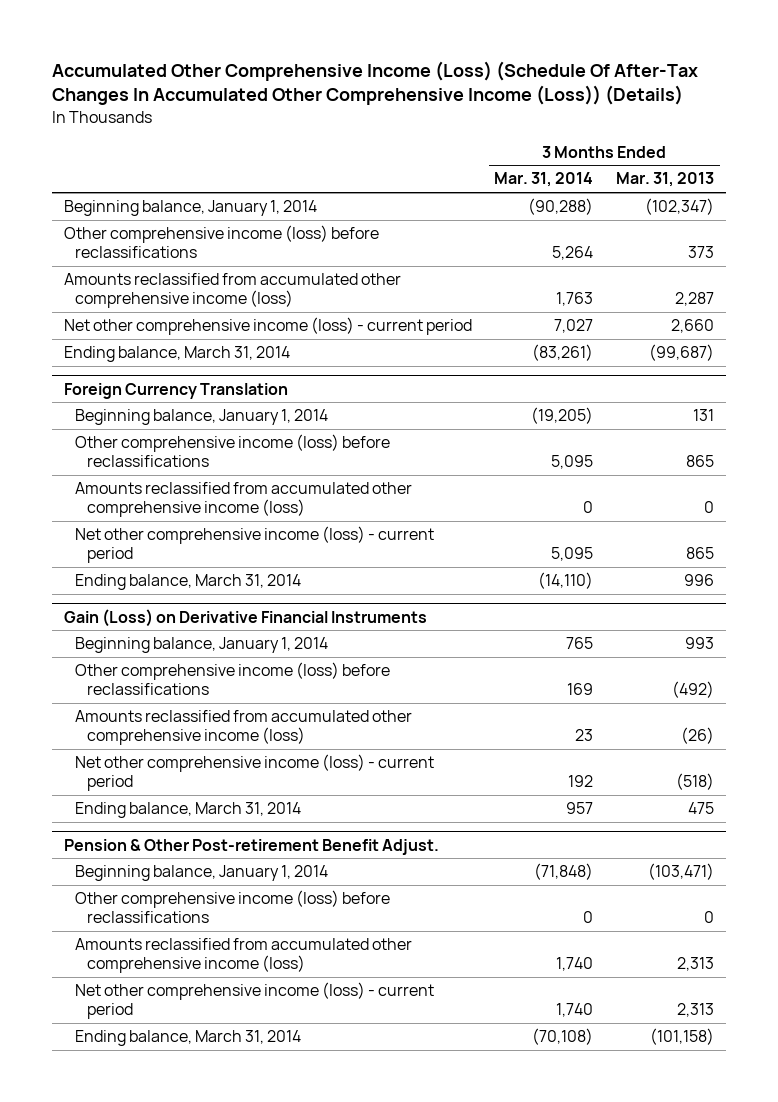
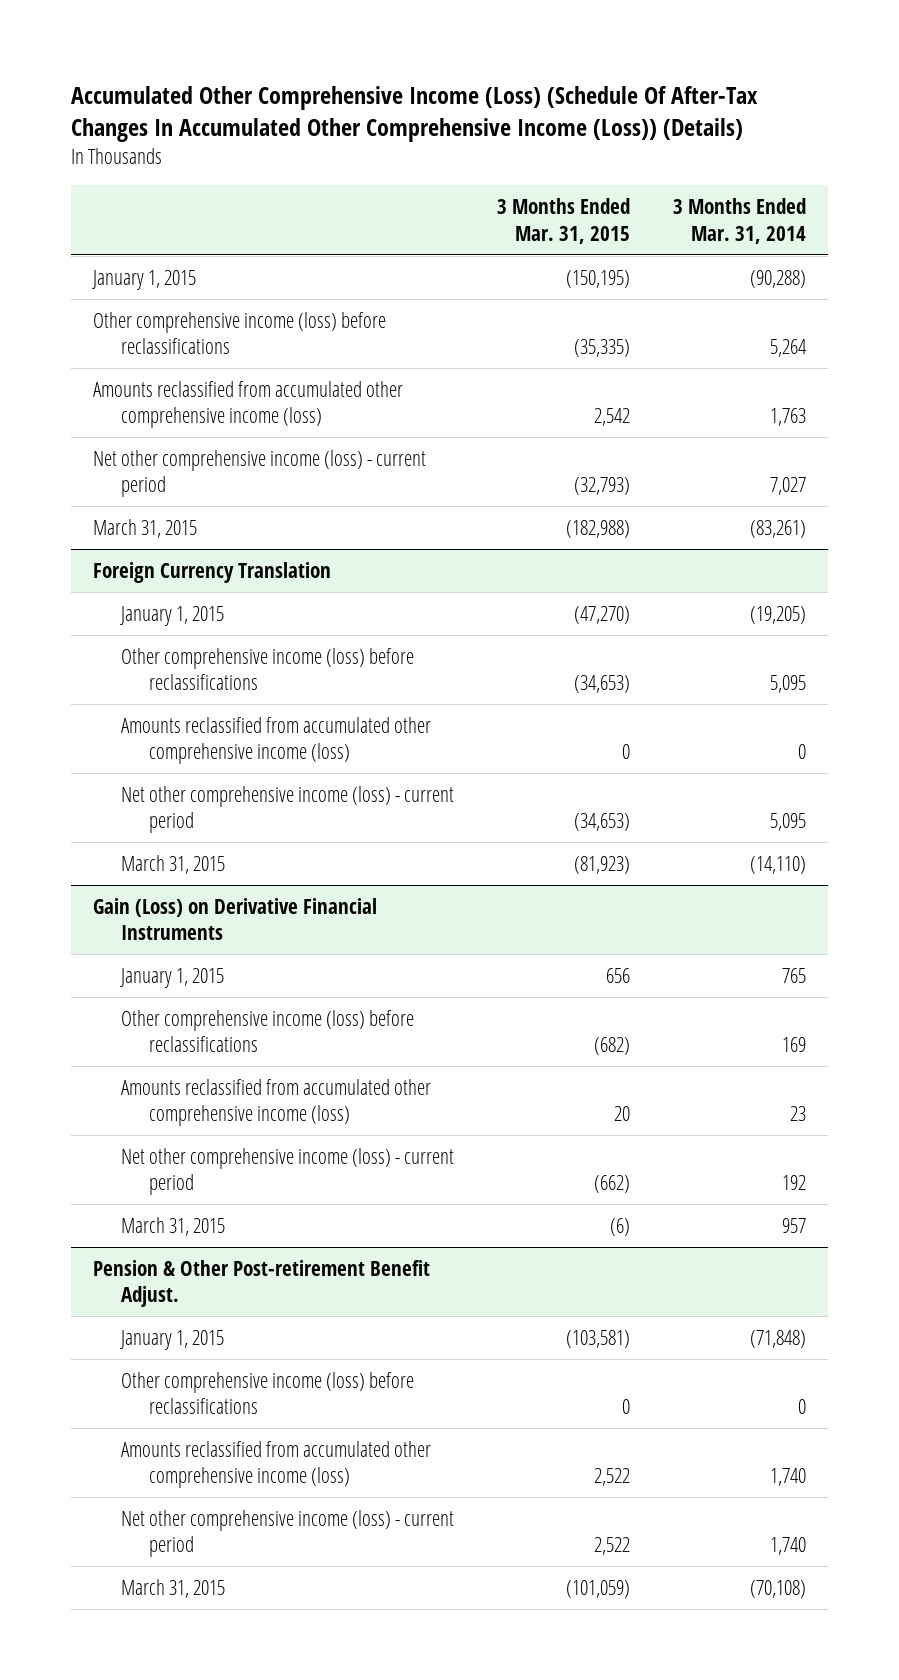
[616,172,715,188] Mar. 31, 2013 -> none
none -> [496,198,630,244] 3 Months Ended Mar. 31, 2015
[63,200,317,217] Beginning balance, January 1, 2014 -> [91,269,196,290] January 1, 2015
[63,346,290,363] Ending balance, March 31, 2014 -> [92,518,197,538] March 31, 2015
[75,409,329,426] Beginning balance, January 1, 2014 -> [119,605,224,626] January 1, 2015
[75,574,302,591] Ending balance, March 31, 2014 -> [120,854,225,874] March 31, 2015
[75,637,329,654] Beginning balance, January 1, 2014 -> [119,967,224,988] January 1, 2015
[75,802,302,819] Ending balance, March 31, 2014 -> [120,1216,225,1236] March 31, 2015
[75,865,329,882] Beginning balance, January 1, 2014 -> [119,1329,224,1350] January 1, 2015
[75,1030,302,1047] Ending balance, March 31, 2014 -> [120,1578,225,1598] March 31, 2015

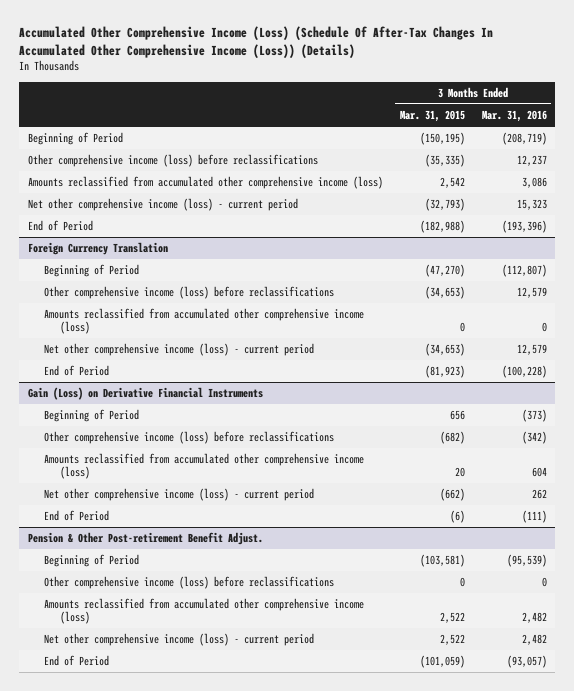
[673,198,807,244] 3 Months Ended Mar. 31, 2014 -> none
none -> [481,109,547,122] Mar. 31, 2016
[91,269,196,290] January 1, 2015 -> [27,132,123,146] Beginning of Period
[92,518,197,538] March 31, 2015 -> [27,220,93,232] End of Period
[119,605,224,626] January 1, 2015 -> [44,264,140,278] Beginning of Period
[120,854,225,874] March 31, 2015 -> [44,365,110,377] End of Period
[119,967,224,988] January 1, 2015 -> [44,409,140,423] Beginning of Period
[120,1216,225,1236] March 31, 2015 -> [44,510,110,522] End of Period
[119,1329,224,1350] January 1, 2015 -> [44,554,140,568] Beginning of Period
[120,1578,225,1598] March 31, 2015 -> [44,655,110,667] End of Period

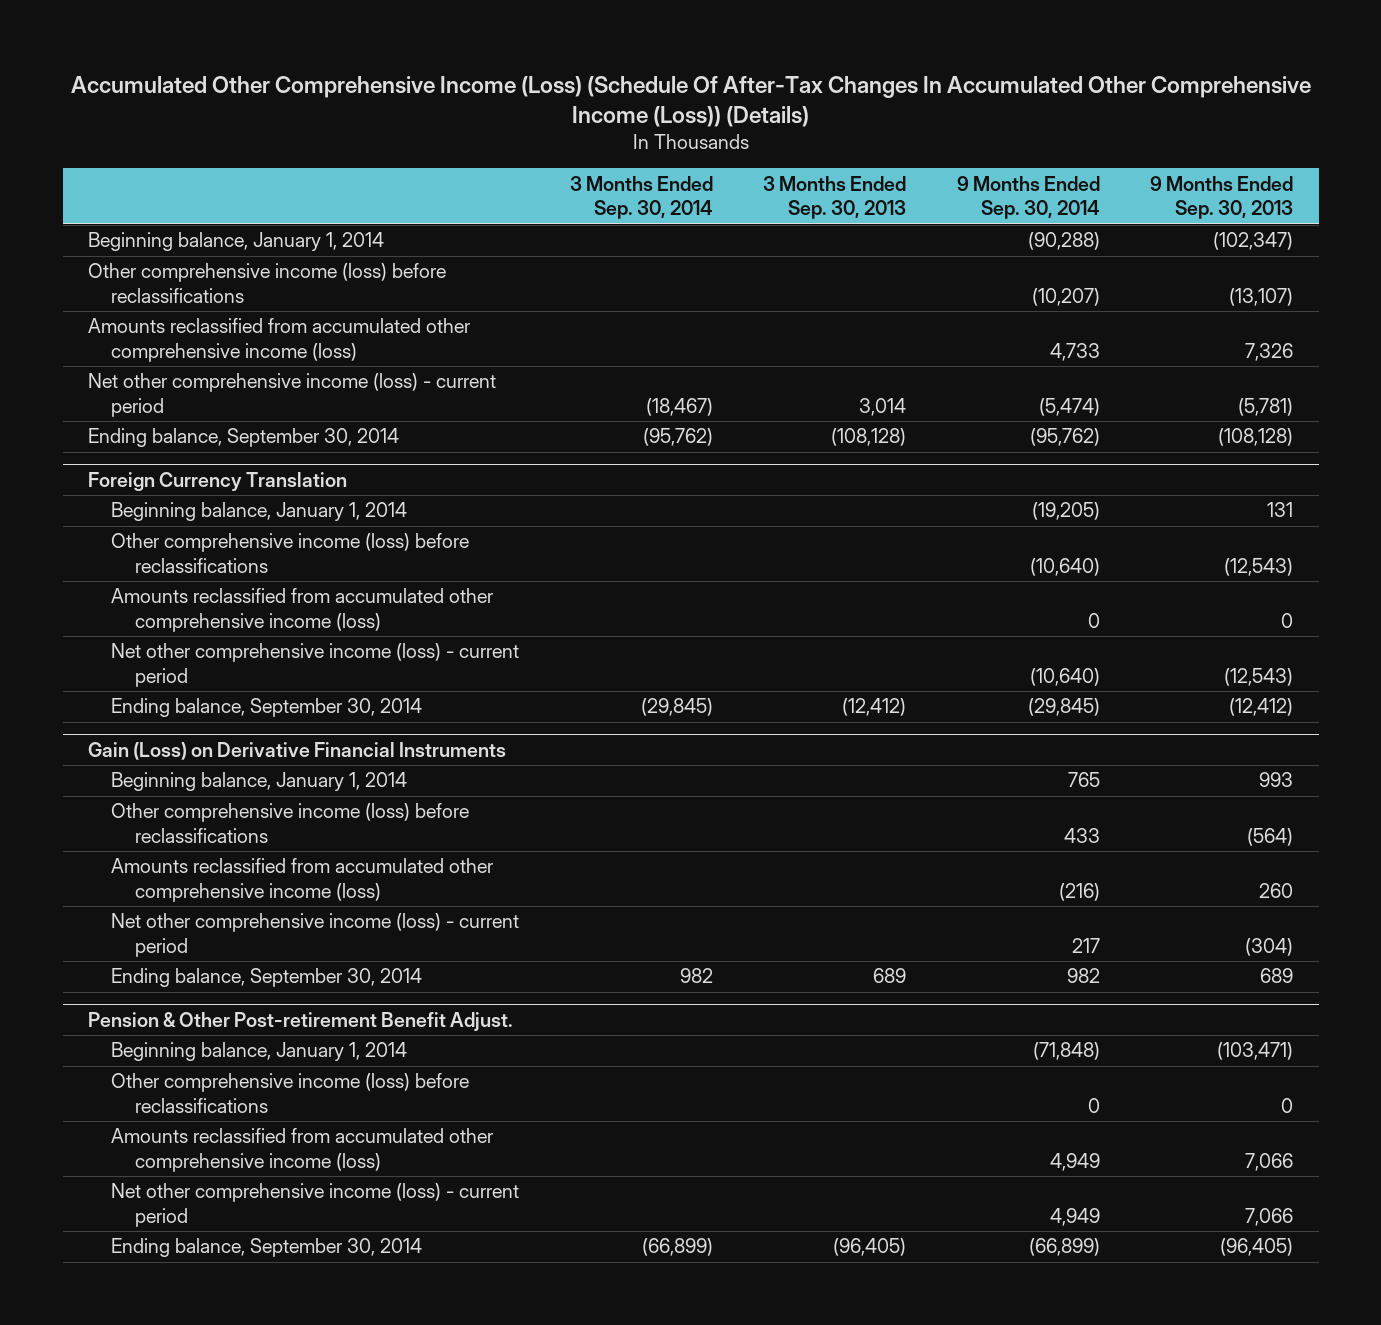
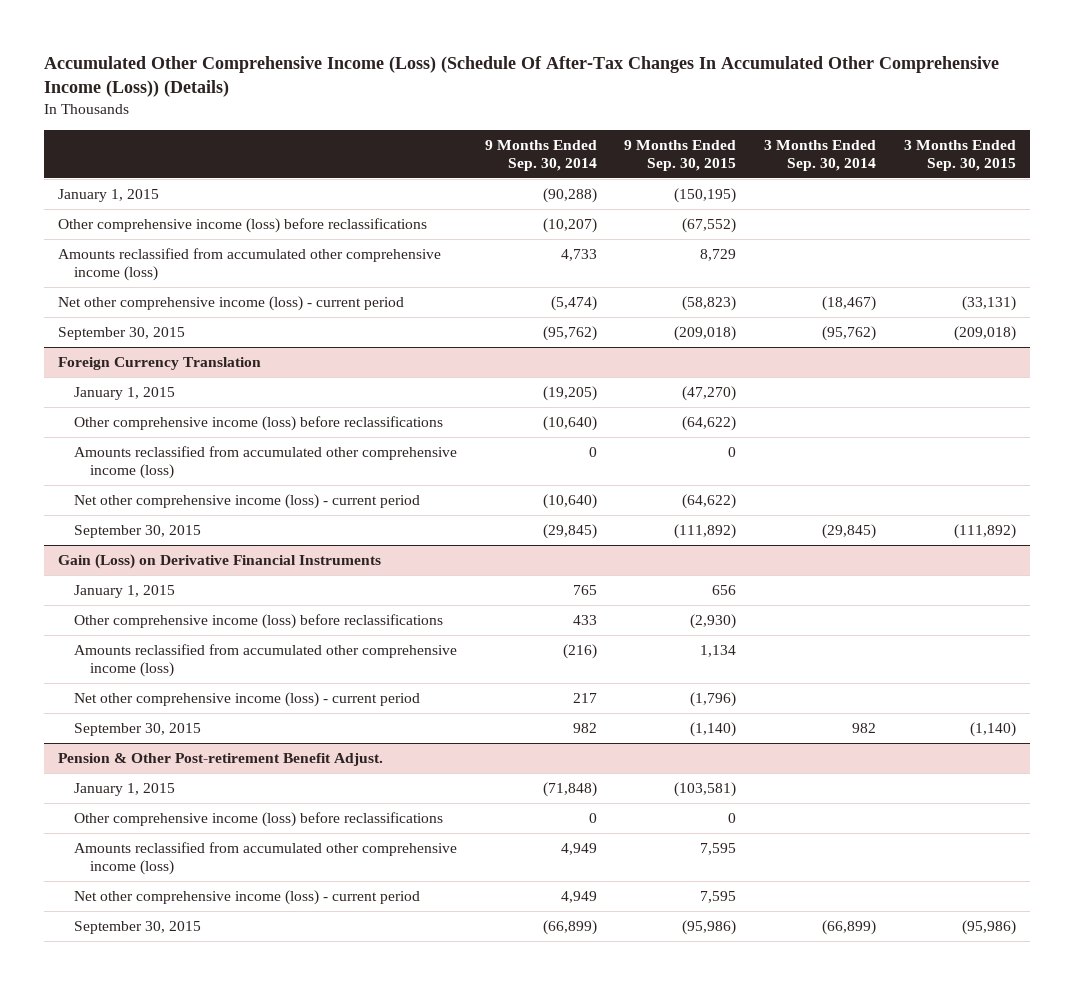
[763,175,907,220] 3 Months Ended Sep. 30, 2013 -> none
[1150,175,1294,220] 9 Months Ended Sep. 30, 2013 -> none
none -> [624,139,737,172] 9 Months Ended Sep. 30, 2015
none -> [903,139,1016,172] 3 Months Ended Sep. 30, 2015
[87,232,384,252] Beginning balance, January 1, 2014 -> [58,188,160,202] January 1, 2015
[87,428,399,448] Ending balance, September 30, 2014 -> [58,326,186,340] September 30, 2015
[111,502,408,522] Beginning balance, January 1, 2014 -> [73,386,175,400] January 1, 2015
[111,698,423,718] Ending balance, September 30, 2014 -> [73,524,201,538] September 30, 2015
[111,772,408,792] Beginning balance, January 1, 2014 -> [73,584,175,598] January 1, 2015
[111,968,423,988] Ending balance, September 30, 2014 -> [73,722,201,736] September 30, 2015
[111,1042,408,1062] Beginning balance, January 1, 2014 -> [73,782,175,796] January 1, 2015
[111,1238,423,1258] Ending balance, September 30, 2014 -> [73,920,201,934] September 30, 2015

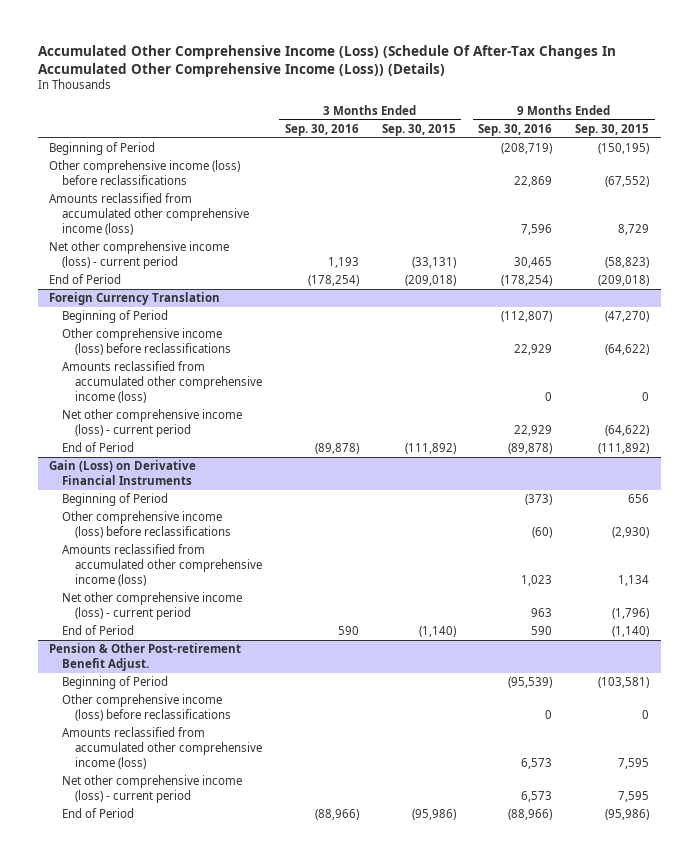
[484,139,597,172] 9 Months Ended Sep. 30, 2014 -> none
[764,139,877,172] 3 Months Ended Sep. 30, 2014 -> none
none -> [284,123,359,136] Sep. 30, 2016
none -> [478,123,553,136] Sep. 30, 2016
[58,188,160,202] January 1, 2015 -> [49,142,156,156] Beginning of Period
[58,326,186,340] September 30, 2015 -> [49,274,122,285] End of Period
[73,386,175,400] January 1, 2015 -> [62,310,169,324] Beginning of Period
[73,524,201,538] September 30, 2015 -> [62,442,135,453] End of Period
[73,584,175,598] January 1, 2015 -> [62,493,169,507] Beginning of Period
[73,722,201,736] September 30, 2015 -> [62,625,135,636] End of Period
[73,782,175,796] January 1, 2015 -> [62,676,169,690] Beginning of Period
[73,920,201,934] September 30, 2015 -> [62,808,135,819] End of Period

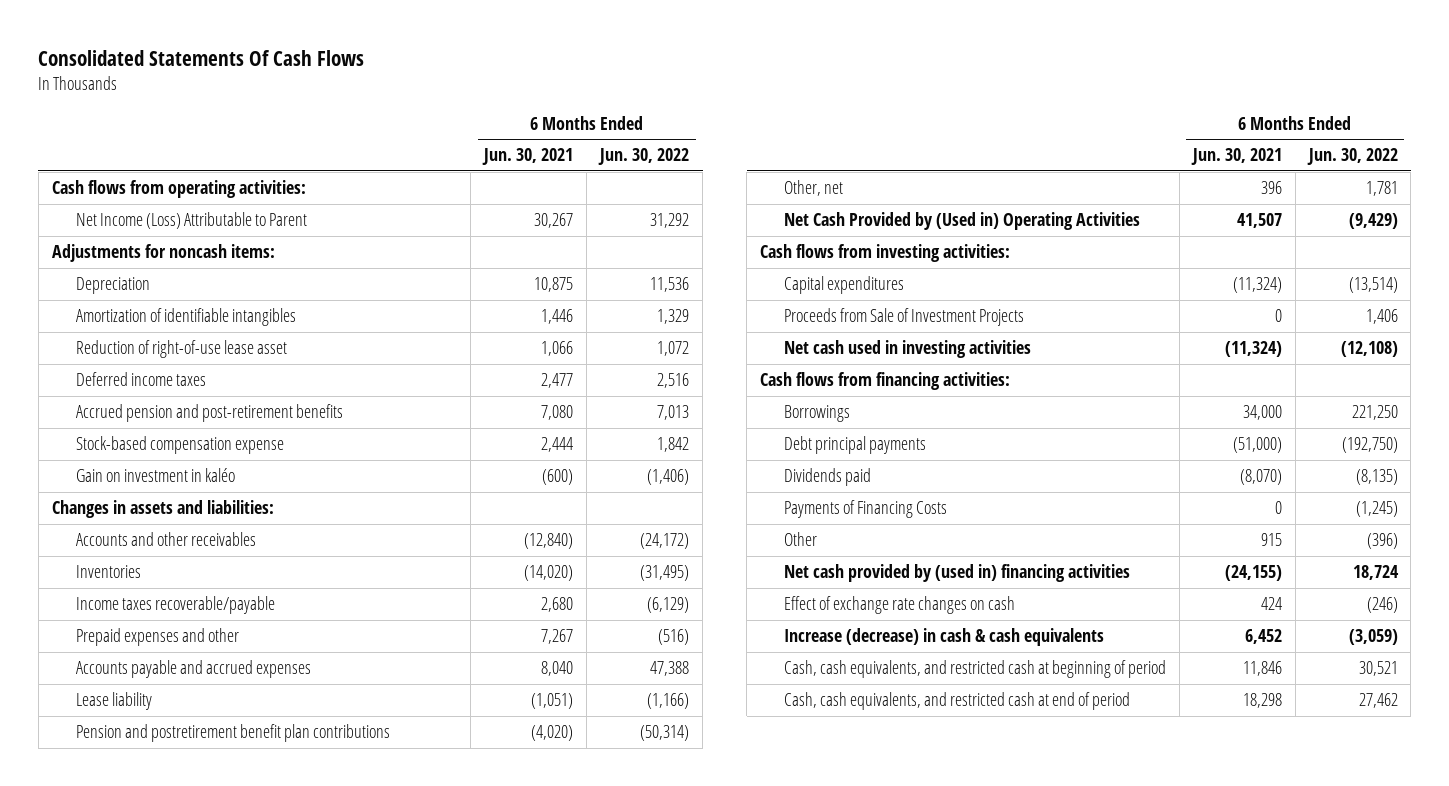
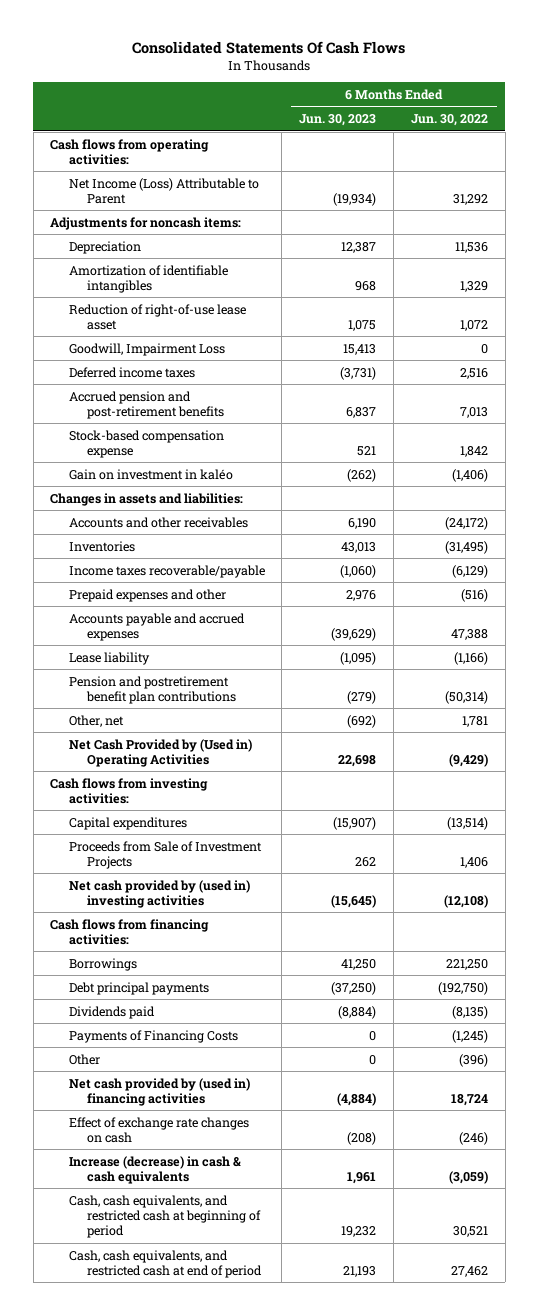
[482,148,574,166] Jun. 30, 2021 -> none
none -> [299,114,377,127] Jun. 30, 2023
none -> [68,342,225,356] Goodwill, Impairment Loss
[783,340,1031,359] Net cash used in investing activities -> [68,879,250,908] Net cash provided by (used in) investing activities

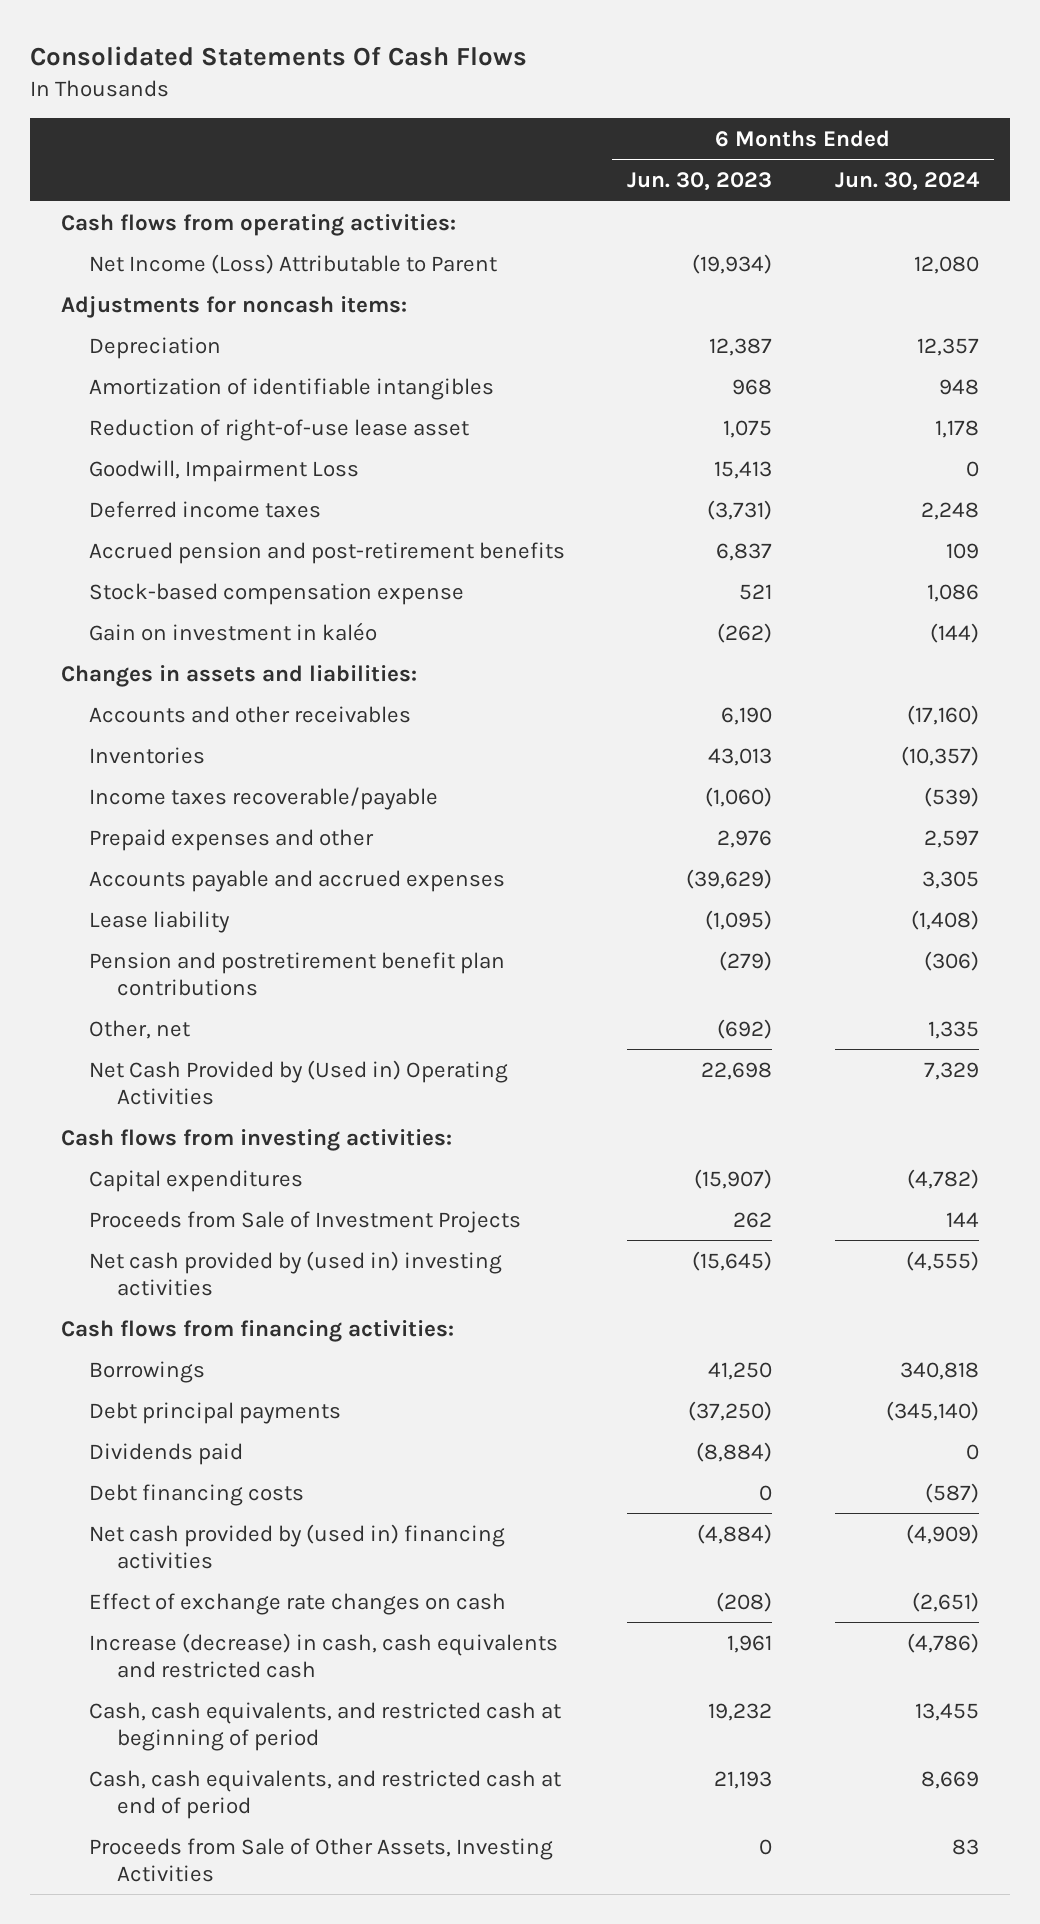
[410,114,488,127] Jun. 30, 2022 -> none
none -> [834,172,980,192] Jun. 30, 2024
[68,1053,100,1065] Other -> none
[68,1029,238,1043] Payments of Financing Costs -> [89,1483,305,1506] Debt financing costs
[68,1155,241,1184] Increase (decrease) in cash & cash equivalents -> [89,1632,559,1678] Increase (decrease) in cash, cash equivalents and restricted cash
none -> [89,1837,554,1882] Proceeds from Sale of Other Assets, Investing Activities

